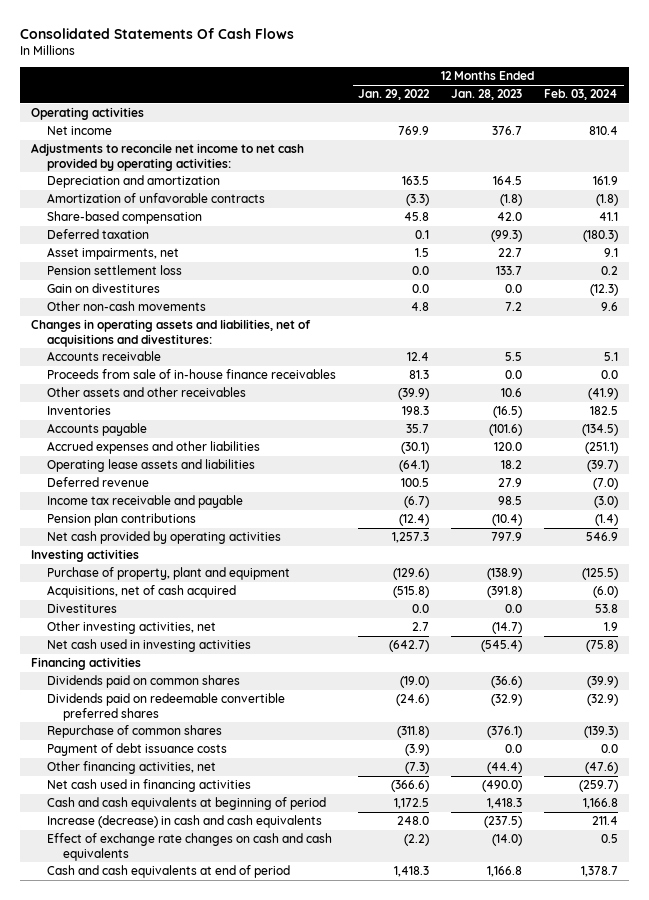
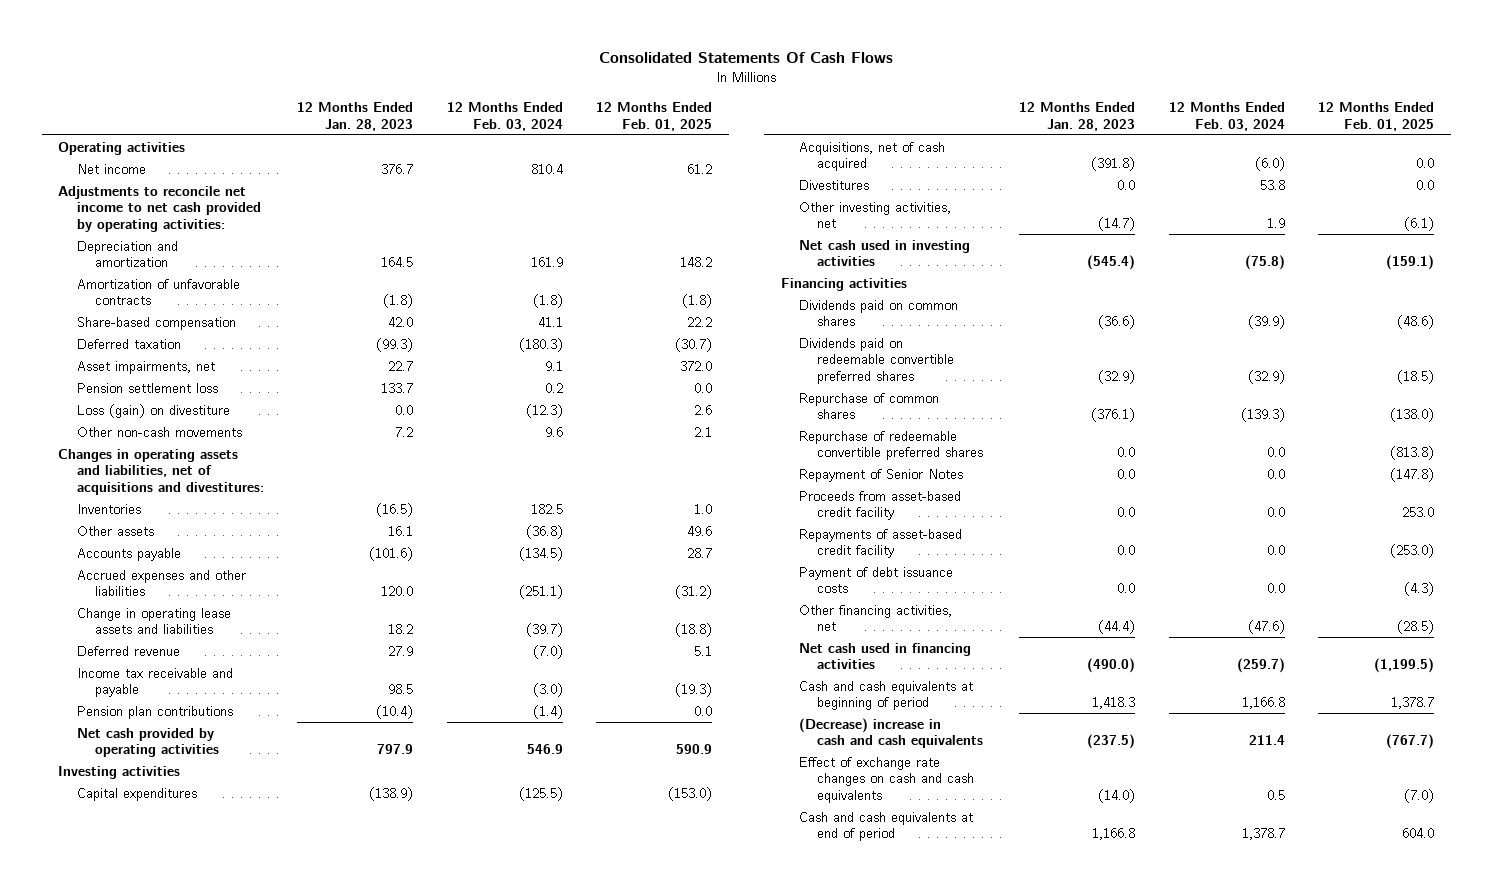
[358,89,431,101] Jan. 29, 2022 -> none
none -> [596,102,713,131] 12 Months Ended Feb. 01, 2025
[47,283,161,294] Gain on divestitures -> [76,403,230,418] Loss (gain) on divestiture
[47,351,162,362] Accounts receivable -> none
[47,369,337,380] Proceeds from sale of in-house finance receivables -> none
[47,387,247,398] Other assets and other receivables -> none
none -> [76,525,154,536] Other assets
[47,459,256,473] Operating lease assets and liabilities -> [76,607,231,635] Change in operating lease assets and liabilities
[47,567,291,581] Purchase of property, plant and equipment -> [76,787,197,801] Capital expenditures
none -> [798,430,984,461] Repurchase of redeemable convertible preferred shares
none -> [798,468,963,482] Repayment of Senior Notes
none -> [798,490,961,521] Proceeds from asset-based credit facility
none -> [798,528,962,559] Repayments of asset-based credit facility
[47,815,323,829] Increase (decrease) in cash and cash equivalents -> [798,717,984,749] (Decrease) increase in cash and cash equivalents

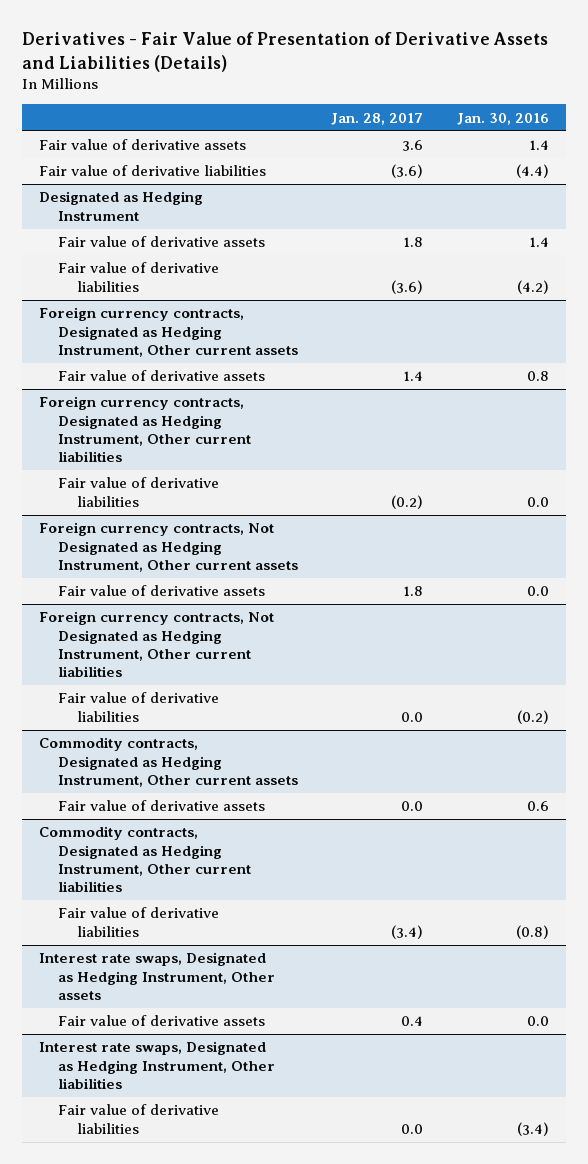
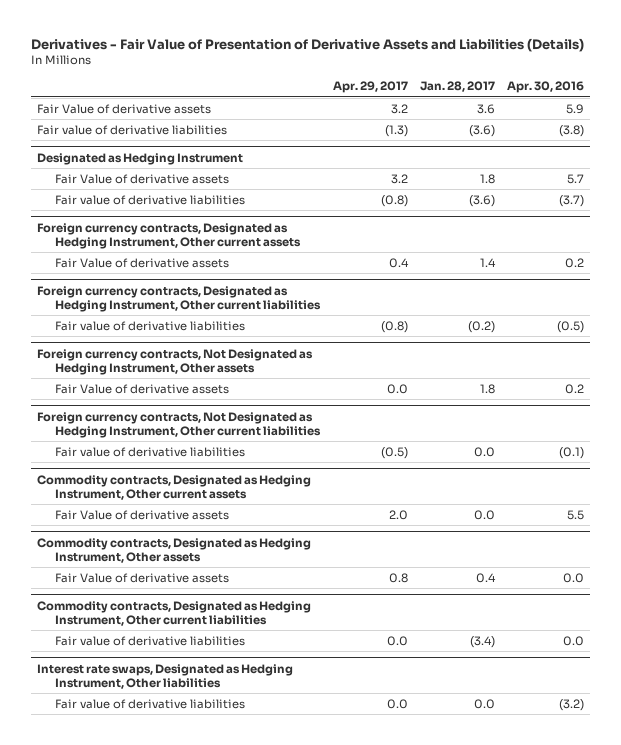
[457,112,550,125] Jan. 30, 2016 -> none
none -> [332,81,408,94] Apr. 29, 2017
none -> [506,81,584,94] Apr. 30, 2016
[38,139,246,151] Fair value of derivative assets -> [37,103,212,114] Fair Value of derivative assets
[57,236,265,248] Fair value of derivative assets -> [55,173,230,184] Fair Value of derivative assets
[57,370,265,382] Fair value of derivative assets -> [55,257,230,268] Fair Value of derivative assets
[38,522,298,573] Foreign currency contracts, Not Designated as Hedging Instrument, Other current assets -> [37,348,314,375] Foreign currency contracts, Not Designated as Hedging Instrument, Other assets
[57,585,265,597] Fair value of derivative assets -> [55,383,230,394] Fair Value of derivative assets
[57,800,265,812] Fair value of derivative assets -> [55,509,230,520] Fair Value of derivative assets
none -> [37,537,312,563] Commodity contracts, Designated as Hedging Instrument, Other assets
none -> [55,572,230,583] Fair Value of derivative assets
[38,952,275,1001] Interest rate swaps, Designated as Hedging Instrument, Other assets -> none
[57,1015,265,1027] Fair value of derivative assets -> none

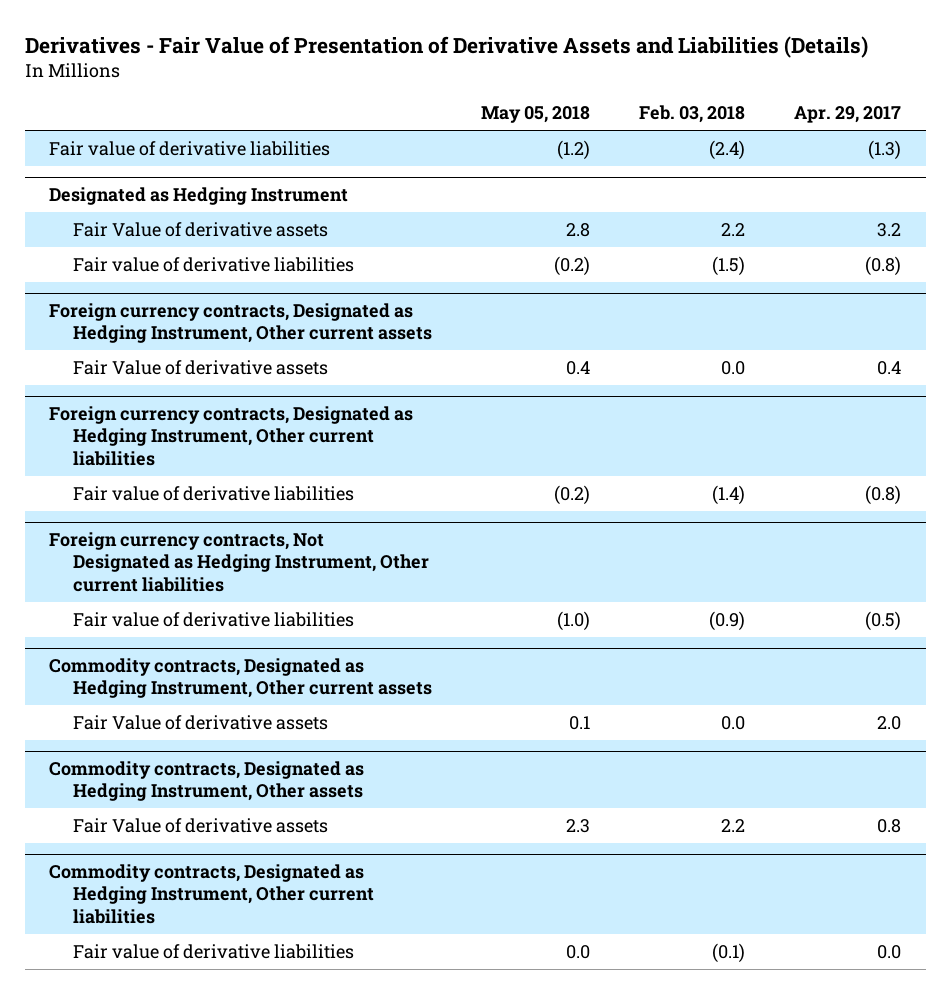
[419,81,495,93] Jan. 28, 2017 -> none
[506,81,584,94] Apr. 30, 2016 -> none
none -> [480,106,590,124] May 05, 2018
none -> [639,105,746,124] Feb. 03, 2018
[37,103,212,114] Fair Value of derivative assets -> none
[37,348,314,375] Foreign currency contracts, Not Designated as Hedging Instrument, Other assets -> none
[55,383,230,394] Fair Value of derivative assets -> none
[37,663,294,689] Interest rate swaps, Designated as Hedging Instrument, Other liabilities -> none
[55,698,246,709] Fair value of derivative liabilities -> none

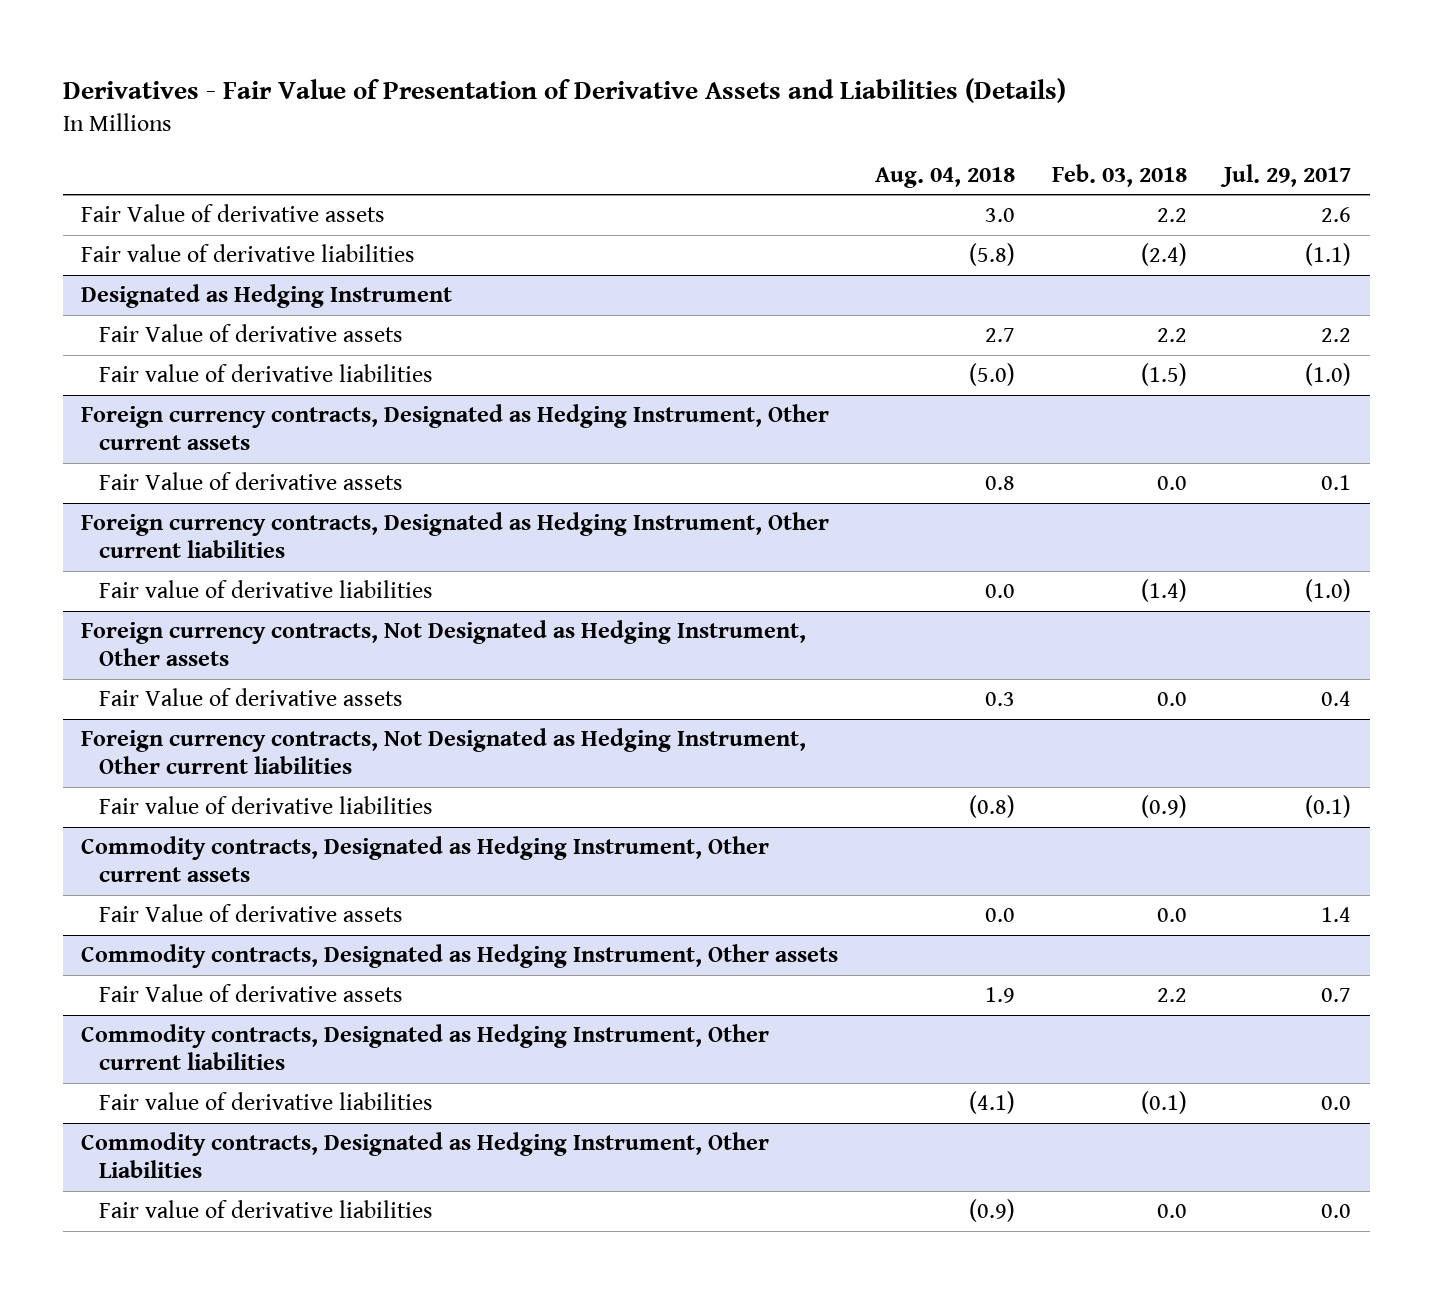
[480,106,590,124] May 05, 2018 -> none
[794,106,902,124] Apr. 29, 2017 -> none
none -> [875,166,1016,188] Aug. 04, 2018
none -> [1220,163,1352,187] Jul. 29, 2017
none -> [81,204,386,223] Fair Value of derivative assets
none -> [81,620,807,667] Foreign currency contracts, Not Designated as Hedging Instrument, Other assets
none -> [99,688,404,707] Fair Value of derivative assets
none -> [81,1132,770,1179] Commodity contracts, Designated as Hedging Instrument, Other Liabilities
none -> [99,1200,434,1219] Fair value of derivative liabilities

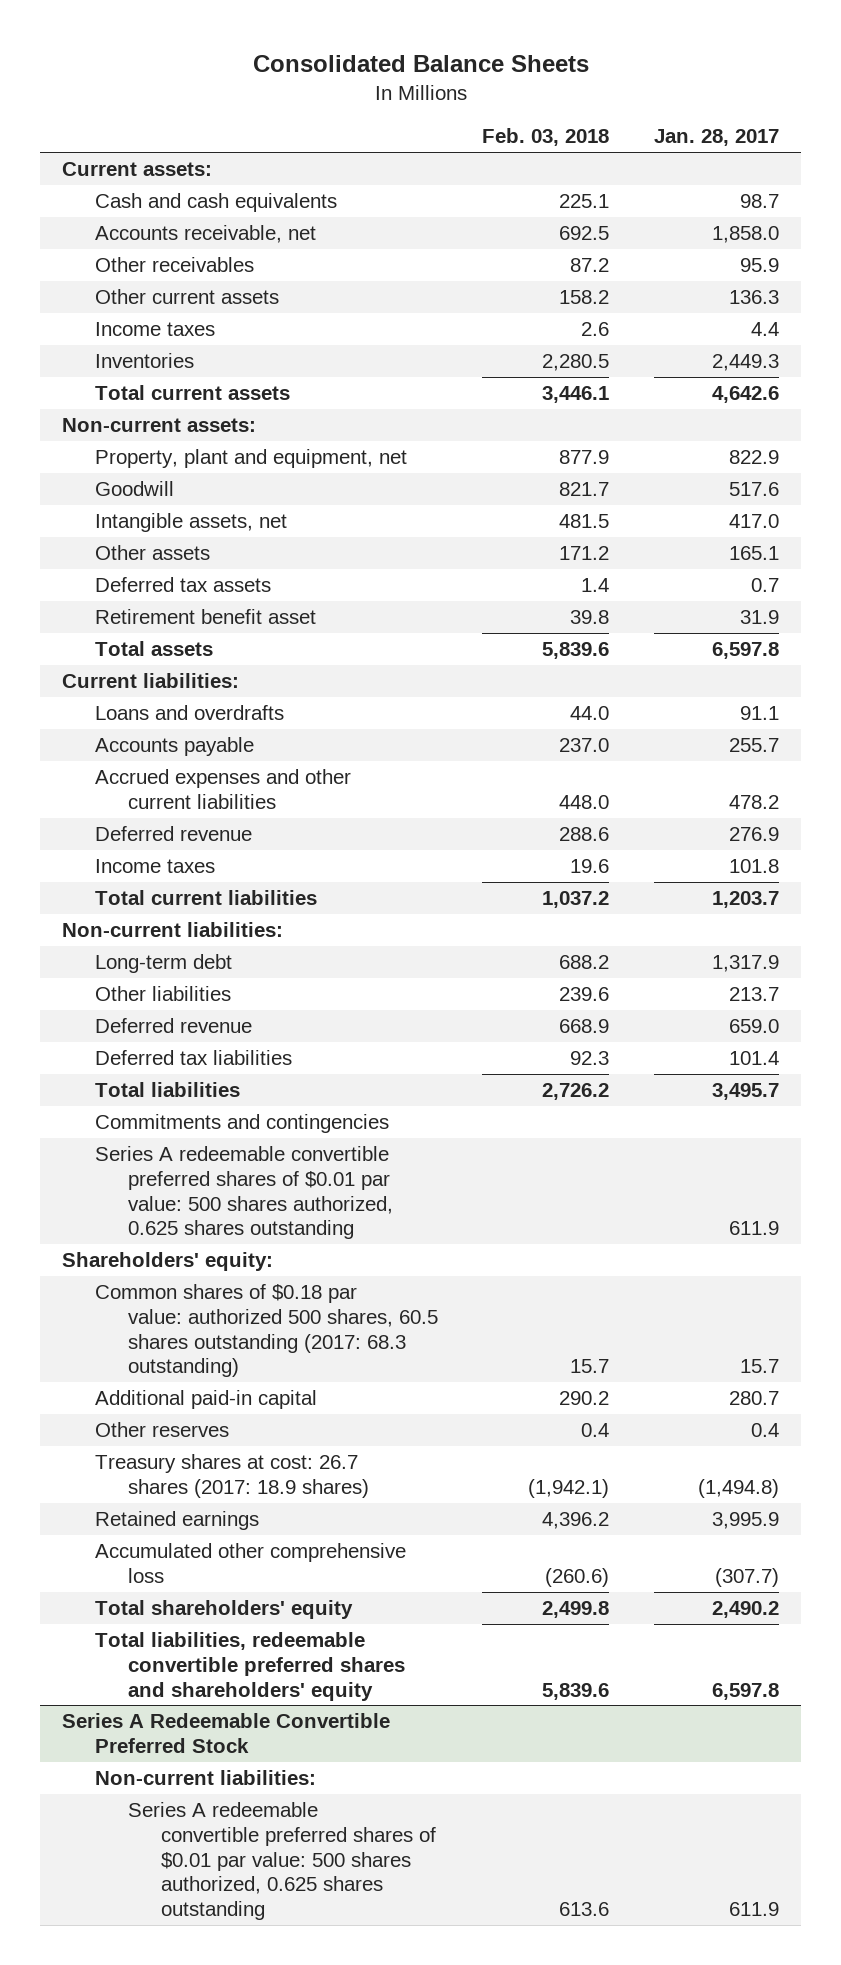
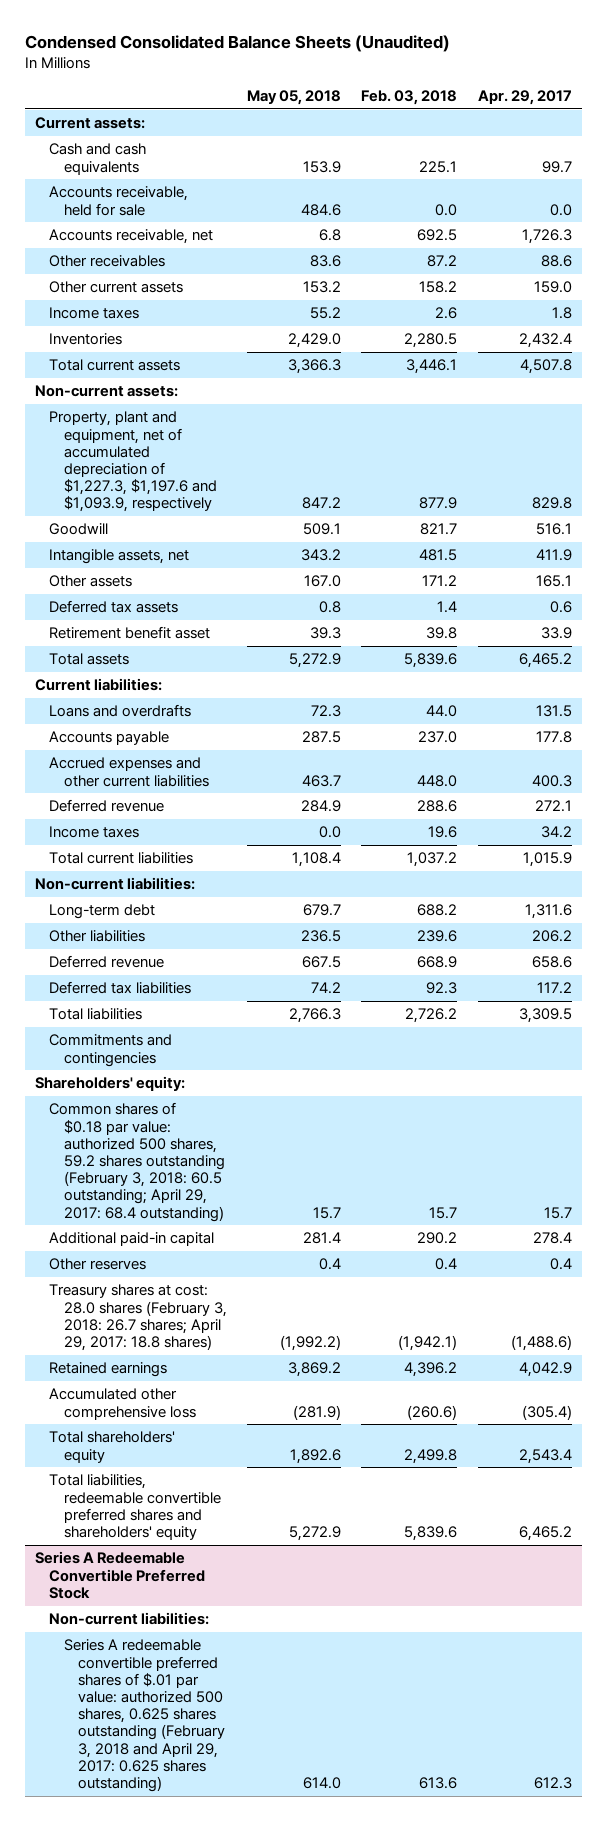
[252,54,589,72] Consolidated Balance Sheets -> [24,34,450,52] Condensed Consolidated Balance Sheets (Unaudited)
[654,129,780,147] Jan. 28, 2017 -> none
none -> [246,90,341,106] May 05, 2018
none -> [477,90,572,106] Apr. 29, 2017
none -> [49,186,189,216] Accounts receivable, held for sale
[94,449,407,469] Property, plant and equipment, net -> [49,411,217,513] Property, plant and equipment, net of accumulated depreciation of $1,227.3, $1,197.6 and $1,093.9, respectively
[94,1146,393,1240] Series A redeemable convertible preferred shares of $0.01 par value: 500 shares authorized, 0.625 shares outstanding -> none
[94,1284,438,1378] Common shares of $0.18 par value: authorized 500 shares, 60.5 shares outstanding (2017: 68.3 outstanding) -> [49,1102,225,1222] Common shares of $0.18 par value: authorized 500 shares, 59.2 shares outstanding (February 3, 2018: 60.5 outstanding; April 29, 2017: 68.4 outstanding)
[94,1454,369,1498] Treasury shares at cost: 26.7 shares (2017: 18.9 shares) -> [49,1284,227,1352] Treasury shares at cost: 28.0 shares (February 3, 2018: 26.7 shares; April 29, 2017: 18.8 shares)
[127,1802,436,1921] Series A redeemable convertible preferred shares of $0.01 par value: 500 shares authorized, 0.625 shares outstanding -> [63,1639,225,1793] Series A redeemable convertible preferred shares of $.01 par value: authorized 500 shares, 0.625 shares outstanding (February 3, 2018 and April 29, 2017: 0.625 shares outstanding)

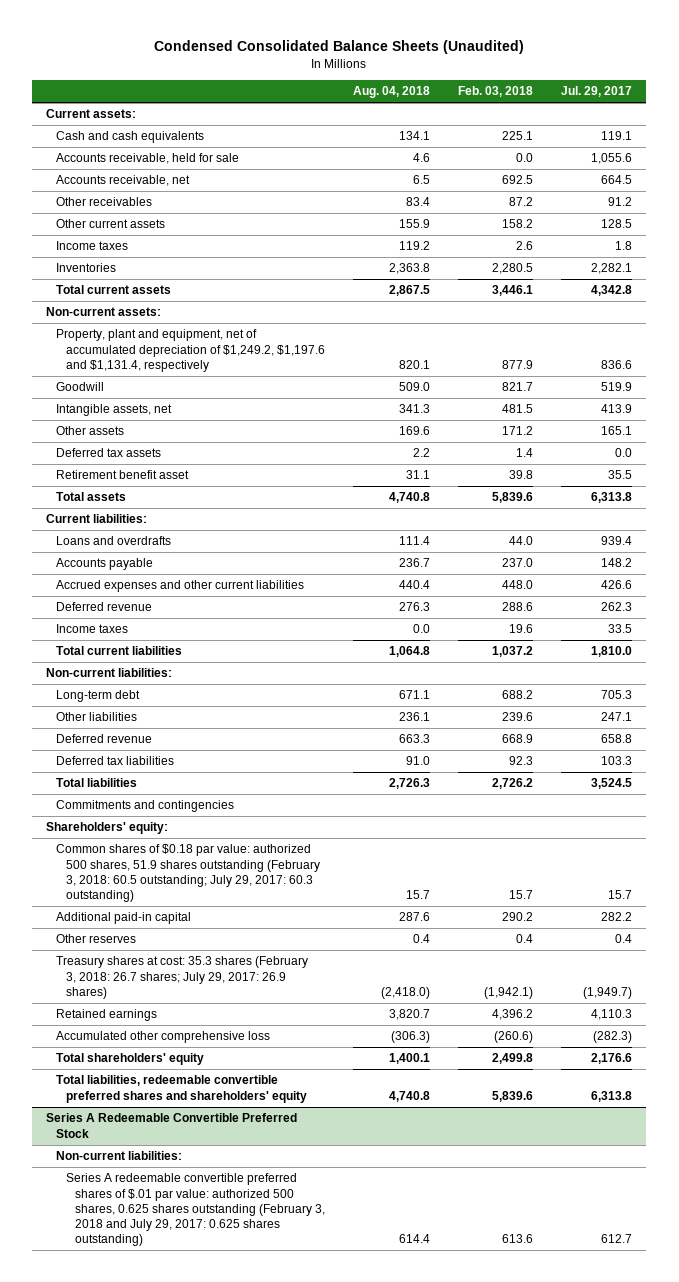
[246,90,341,106] May 05, 2018 -> none
[477,90,572,106] Apr. 29, 2017 -> none
none -> [353,86,431,99] Aug. 04, 2018
none -> [561,86,633,98] Jul. 29, 2017
[49,411,217,513] Property, plant and equipment, net of accumulated depreciation of $1,227.3, $1,197.6 and $1,093.9, respectively -> [55,329,325,372] Property, plant and equipment, net of accumulated depreciation of $1,249.2, $1,197.6 and $1,131.4, respectively
[49,1102,225,1222] Common shares of $0.18 par value: authorized 500 shares, 59.2 shares outstanding (February 3, 2018: 60.5 outstanding; April 29, 2017: 68.4 outstanding) -> [55,844,320,903] Common shares of $0.18 par value: authorized 500 shares, 51.9 shares outstanding (February 3, 2018: 60.5 outstanding; July 29, 2017: 60.3 outstanding)
[49,1284,227,1352] Treasury shares at cost: 28.0 shares (February 3, 2018: 26.7 shares; April 29, 2017: 18.8 shares) -> [55,956,308,999] Treasury shares at cost: 35.3 shares (February 3, 2018: 26.7 shares; July 29, 2017: 26.9 shares)
[63,1639,225,1793] Series A redeemable convertible preferred shares of $.01 par value: authorized 500 shares, 0.625 shares outstanding (February 3, 2018 and April 29, 2017: 0.625 shares outstanding) -> [65,1173,326,1247] Series A redeemable convertible preferred shares of $.01 par value: authorized 500 shares, 0.625 shares outstanding (February 3, 2018 and July 29, 2017: 0.625 shares outstanding)

